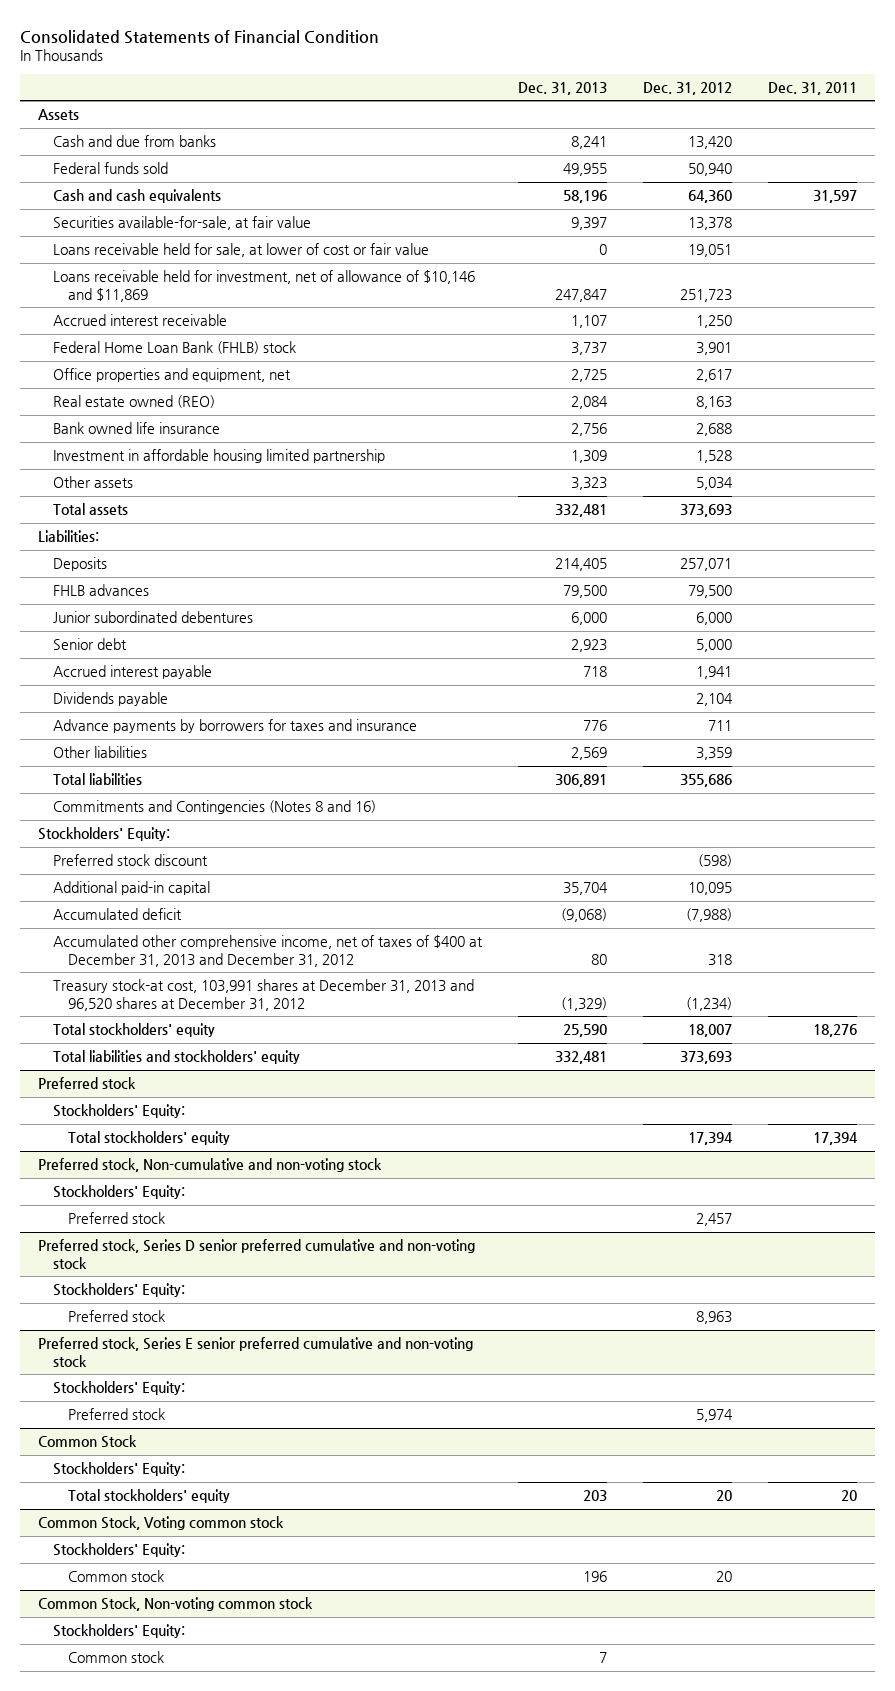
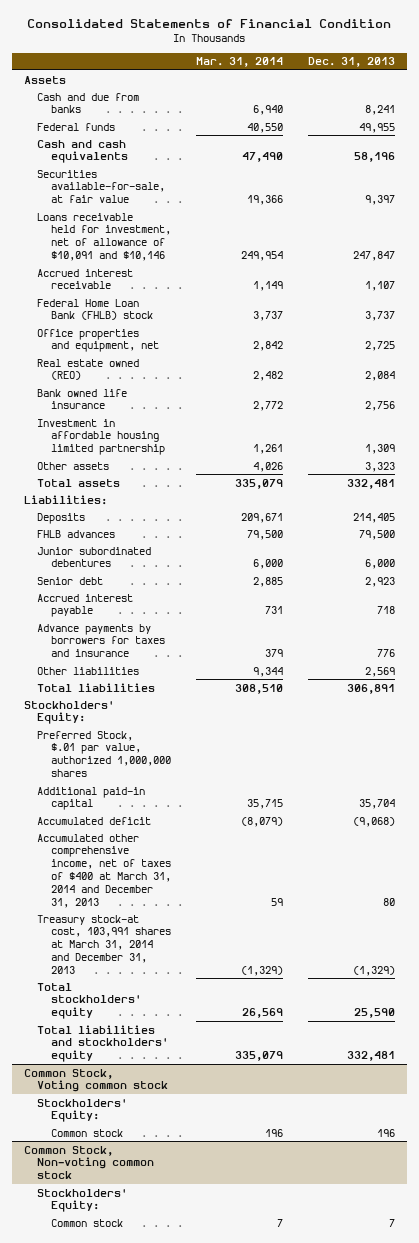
[642,81,732,95] Dec. 31, 2012 -> none
[767,81,857,95] Dec. 31, 2011 -> none
none -> [195,57,283,68] Mar. 31, 2014
[53,162,169,175] Federal funds sold -> [37,122,116,131] Federal funds
[53,243,430,258] Loans receivable held for sale, at lower of cost or fair value -> none
[53,270,476,302] Loans receivable held for investment, net of allowance of $10,146 and $11,869 -> [37,212,171,262] Loans receivable held for investment, net of allowance of $10,091 and $10,146
[53,692,169,707] Dividends payable -> none
[53,800,377,815] Commitments and Contingencies (Notes 8 and 16) -> none
[53,854,209,867] Preferred stock discount -> none
none -> [37,730,171,778] Preferred Stock, $.01 par value, authorized 1,000,000 shares
[53,935,484,967] Accumulated other comprehensive income, net of taxes of $400 at December 31, 2013 and December 31, 2012 -> [37,833,171,908] Accumulated other comprehensive income, net of taxes of $400 at March 31, 2014 and December 31, 2013
[53,979,475,1011] Treasury stock-at cost, 103,991 shares at December 31, 2013 and 96,520 shares at December 31, 2012 -> [37,914,171,974] Treasury stock-at cost, 103,991 shares at March 31, 2014 and December 31, 2013
[38,1077,137,1090] Preferred stock -> none
[53,1104,186,1119] Stockholders' Equity: -> none
[67,1131,230,1146] Total stockholders' equity -> none
[38,1158,383,1173] Preferred stock, Non-cumulative and non-voting stock -> none
[53,1185,186,1200] Stockholders' Equity: -> none
[67,1212,165,1225] Preferred stock -> none
[38,1239,476,1269] Preferred stock, Series D senior preferred cumulative and non-voting stock -> none
[53,1283,186,1298] Stockholders' Equity: -> none
[67,1310,165,1323] Preferred stock -> none
[38,1337,474,1367] Preferred stock, Series E senior preferred cumulative and non-voting stock -> none
[53,1381,186,1396] Stockholders' Equity: -> none
[67,1408,165,1421] Preferred stock -> none
[38,1435,138,1449] Common Stock -> none
[53,1462,186,1477] Stockholders' Equity: -> none
[67,1489,230,1504] Total stockholders' equity -> none

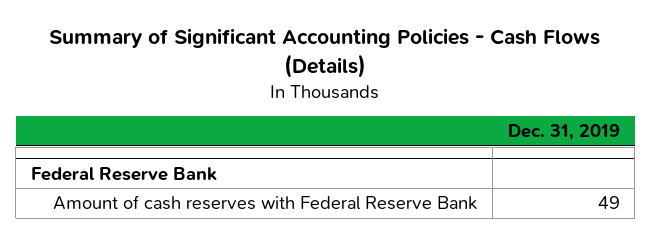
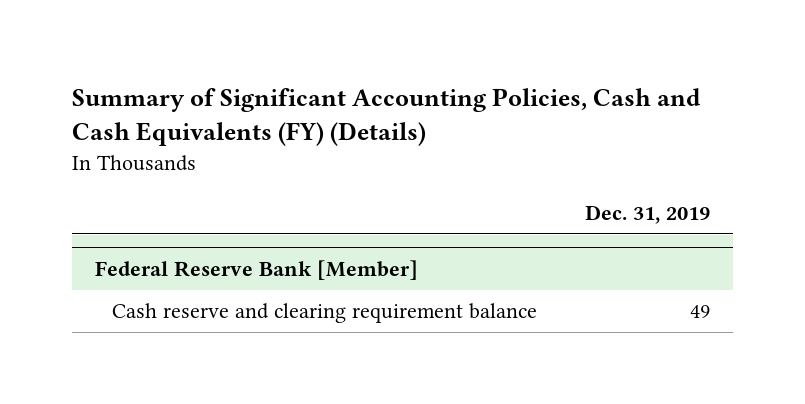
[49,28,601,78] Summary of Significant Accounting Policies - Cash Flows (Details) -> [71,88,701,147] Summary of Significant Accounting Policies, Cash and Cash Equivalents (FY) (Details)
[30,166,217,181] Federal Reserve Bank -> [95,260,419,281] Federal Reserve Bank [Member]
[53,195,478,211] Amount of cash reserves with Federal Reserve Bank -> [112,303,538,324] Cash reserve and clearing requirement balance

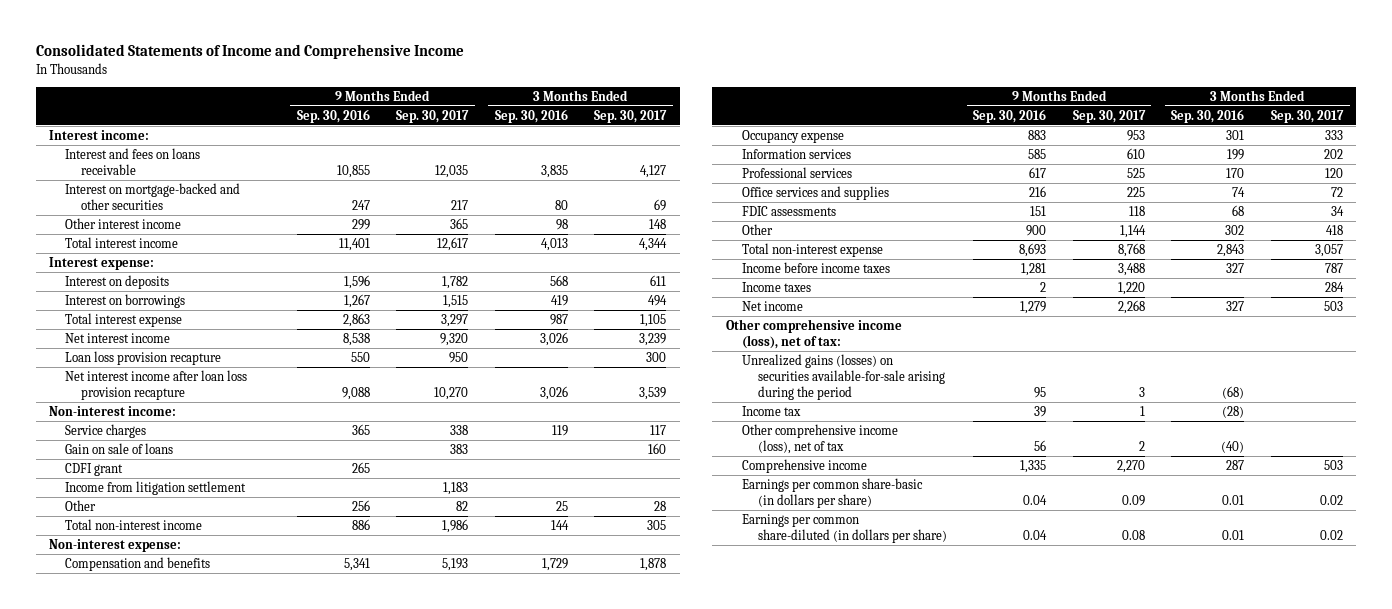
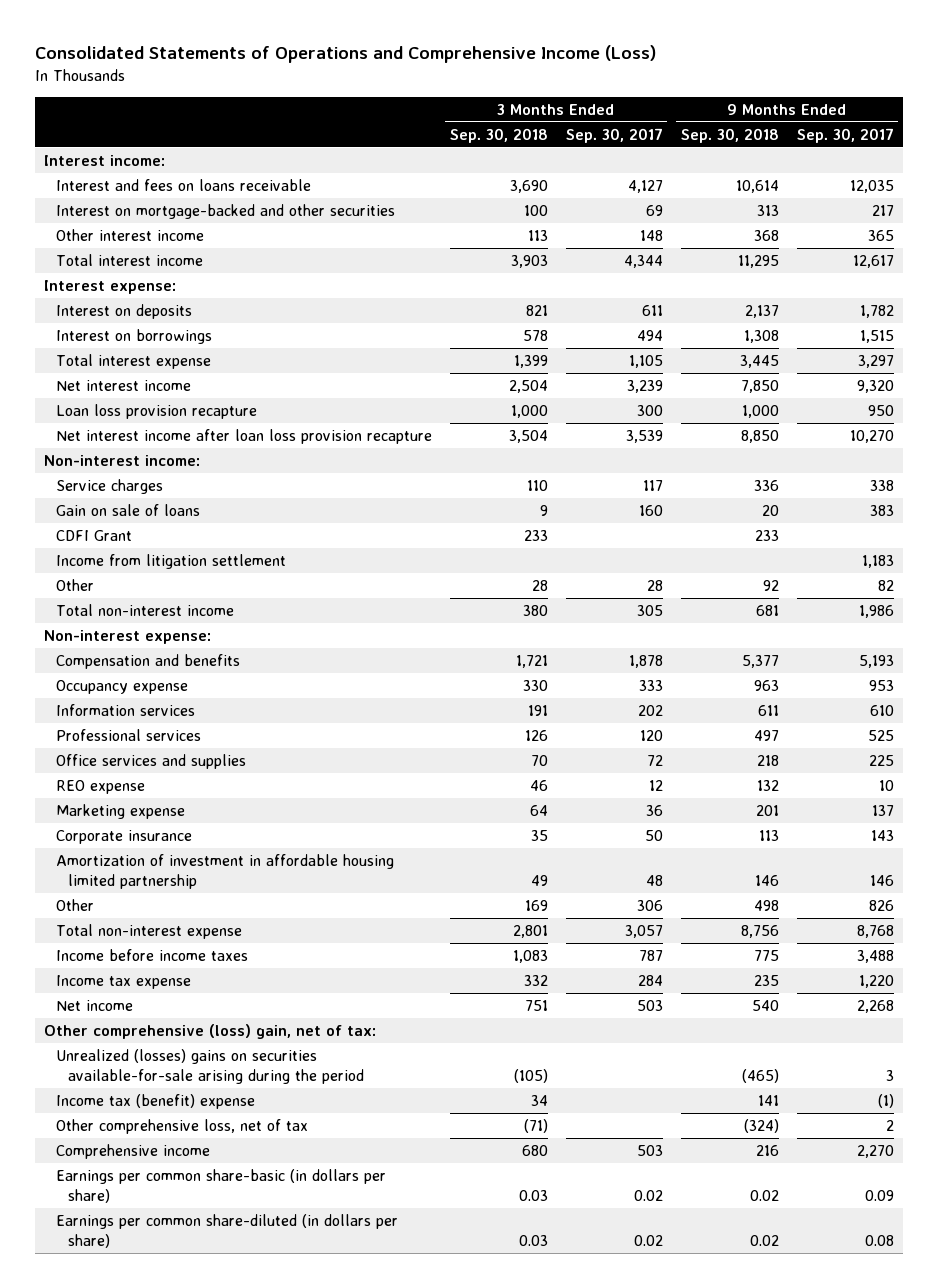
[35,43,464,59] Consolidated Statements of Income and Comprehensive Income -> [34,45,656,64] Consolidated Statements of Operations and Comprehensive Income (Loss)
[296,108,370,123] Sep. 30, 2016 -> none
[494,108,568,123] Sep. 30, 2016 -> none
none -> [449,127,548,143] Sep. 30, 2018
none -> [680,127,779,143] Sep. 30, 2018
[65,462,124,476] CDFI grant -> [55,529,132,541] CDFI Grant
[741,205,836,216] FDIC assessments -> none
none -> [55,779,145,794] REO expense
none -> [55,803,185,819] Marketing expense
none -> [55,829,192,844] Corporate insurance
none -> [55,853,394,889] Amortization of investment in affordable housing limited partnership
[1119,224,1146,238] 1,144 -> [868,899,894,911] 826
[1325,224,1343,235] 418 -> [636,899,663,911] 306
[741,281,811,292] Income taxes -> [55,974,191,989] Income tax expense
[725,318,902,349] Other comprehensive income (loss), net of tax: -> [43,1023,376,1039] Other comprehensive (loss) gain, net of tax:
[741,353,945,400] Unrealized gains (losses) on securities available-for-sale arising during the period -> [55,1048,364,1084] Unrealized (losses) gains on securities available-for-sale arising during the period
[741,405,801,416] Income tax -> [55,1093,255,1109] Income tax (benefit) expense
[1139,405,1145,416] 1 -> [877,1093,894,1108] (1)
[741,423,898,454] Other comprehensive income (loss), net of tax -> [55,1118,308,1134] Other comprehensive loss, net of tax

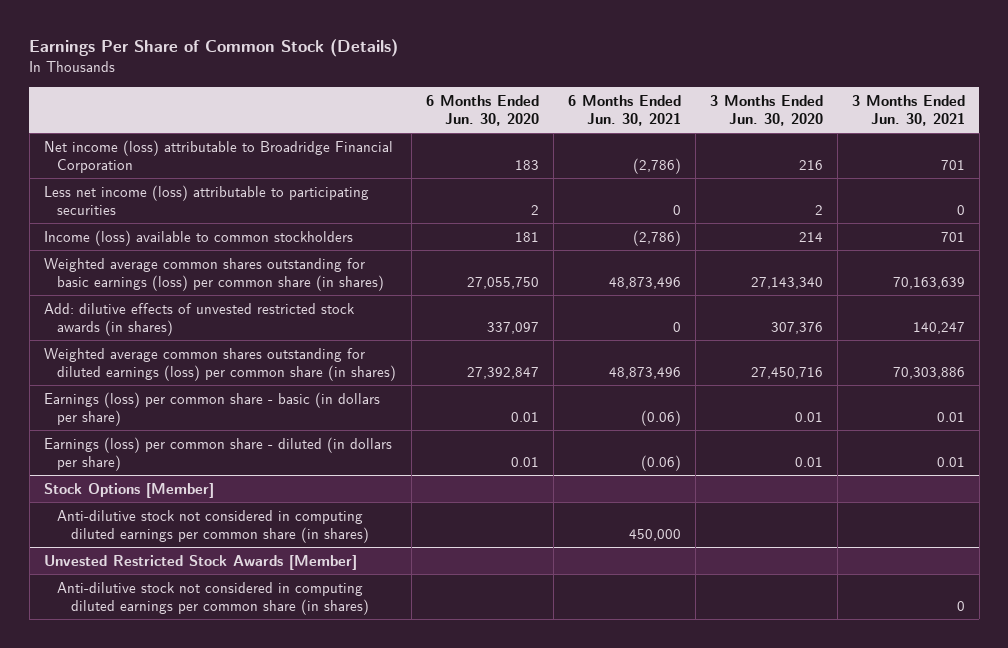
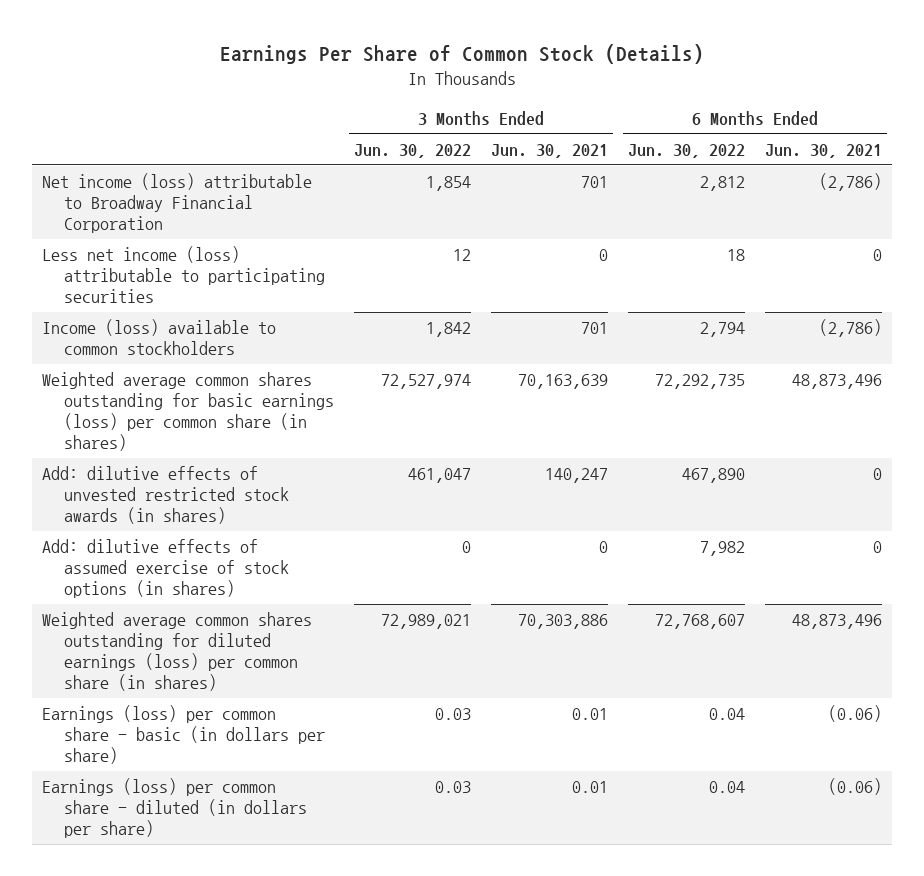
[425,95,539,126] 6 Months Ended Jun. 30, 2020 -> none
[709,95,823,126] 3 Months Ended Jun. 30, 2020 -> none
none -> [353,143,471,158] Jun. 30, 2022
none -> [628,143,746,158] Jun. 30, 2022
[43,139,393,173] Net income (loss) attributable to Broadridge Financial Corporation -> [42,173,313,234] Net income (loss) attributable to Broadway Financial Corporation
none -> [42,539,289,599] Add: dilutive effects of assumed exercise of stock options (in shares)
[43,482,214,498] Stock Options [Member] -> none
[57,509,370,543] Anti-dilutive stock not considered in computing diluted earnings per common share (in shares) -> none
[43,554,357,570] Unvested Restricted Stock Awards [Member] -> none
[57,581,370,615] Anti-dilutive stock not considered in computing diluted earnings per common share (in shares) -> none

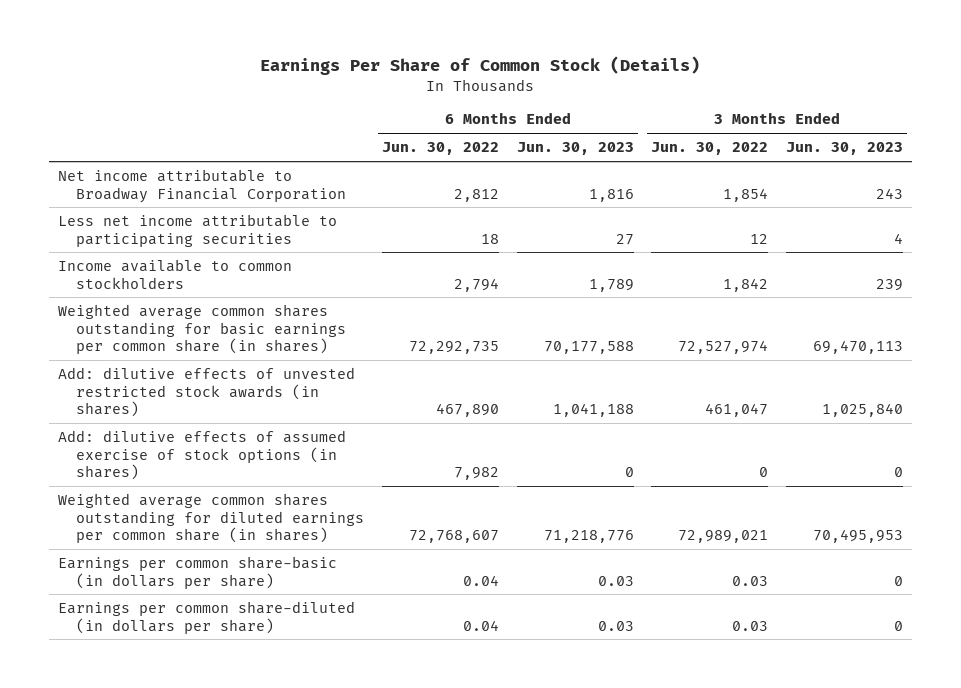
[490,143,608,158] Jun. 30, 2021 -> none
[765,143,883,158] Jun. 30, 2021 -> none
none -> [516,142,634,156] Jun. 30, 2023
none -> [785,142,903,156] Jun. 30, 2023
[42,173,313,234] Net income (loss) attributable to Broadway Financial Corporation -> [57,169,347,203] Net income attributable to Broadway Financial Corporation
[42,246,325,304] Less net income (loss) attributable to participating securities -> [57,214,337,247] Less net income attributable to participating securities
[42,319,277,356] Income (loss) available to common stockholders -> [57,259,292,289] Income available to common stockholders
[42,372,334,452] Weighted average common shares outstanding for basic earnings (loss) per common share (in shares) -> [57,304,347,355] Weighted average common shares outstanding for basic earnings per common share (in shares)
[42,612,313,692] Weighted average common shares outstanding for diluted earnings (loss) per common share (in shares) -> [57,493,365,544] Weighted average common shares outstanding for diluted earnings per common share (in shares)
[42,705,325,765] Earnings (loss) per common share - basic (in dollars per share) -> [57,556,337,589] Earnings per common share-basic (in dollars per share)
[42,778,307,839] Earnings (loss) per common share - diluted (in dollars per share) -> [57,601,355,634] Earnings per common share-diluted (in dollars per share)

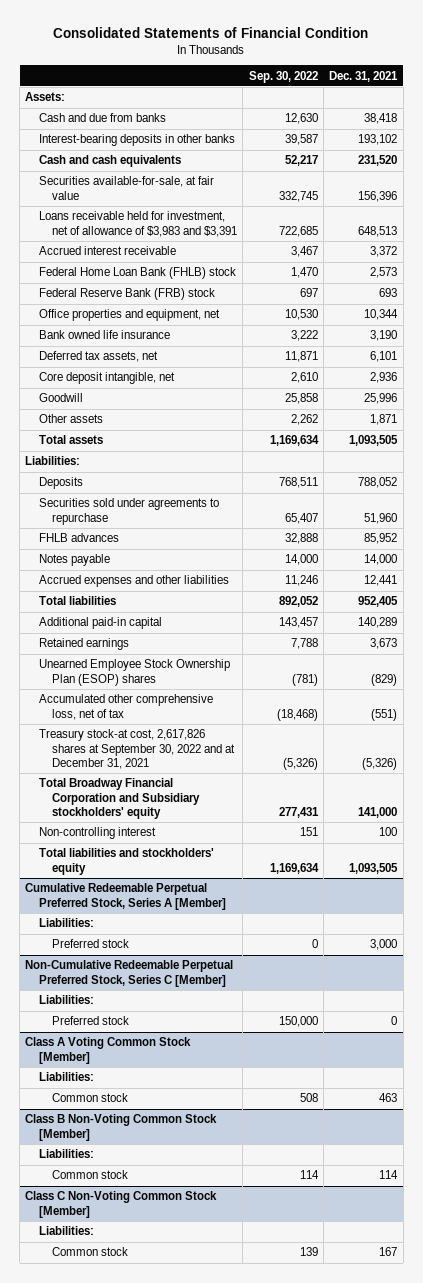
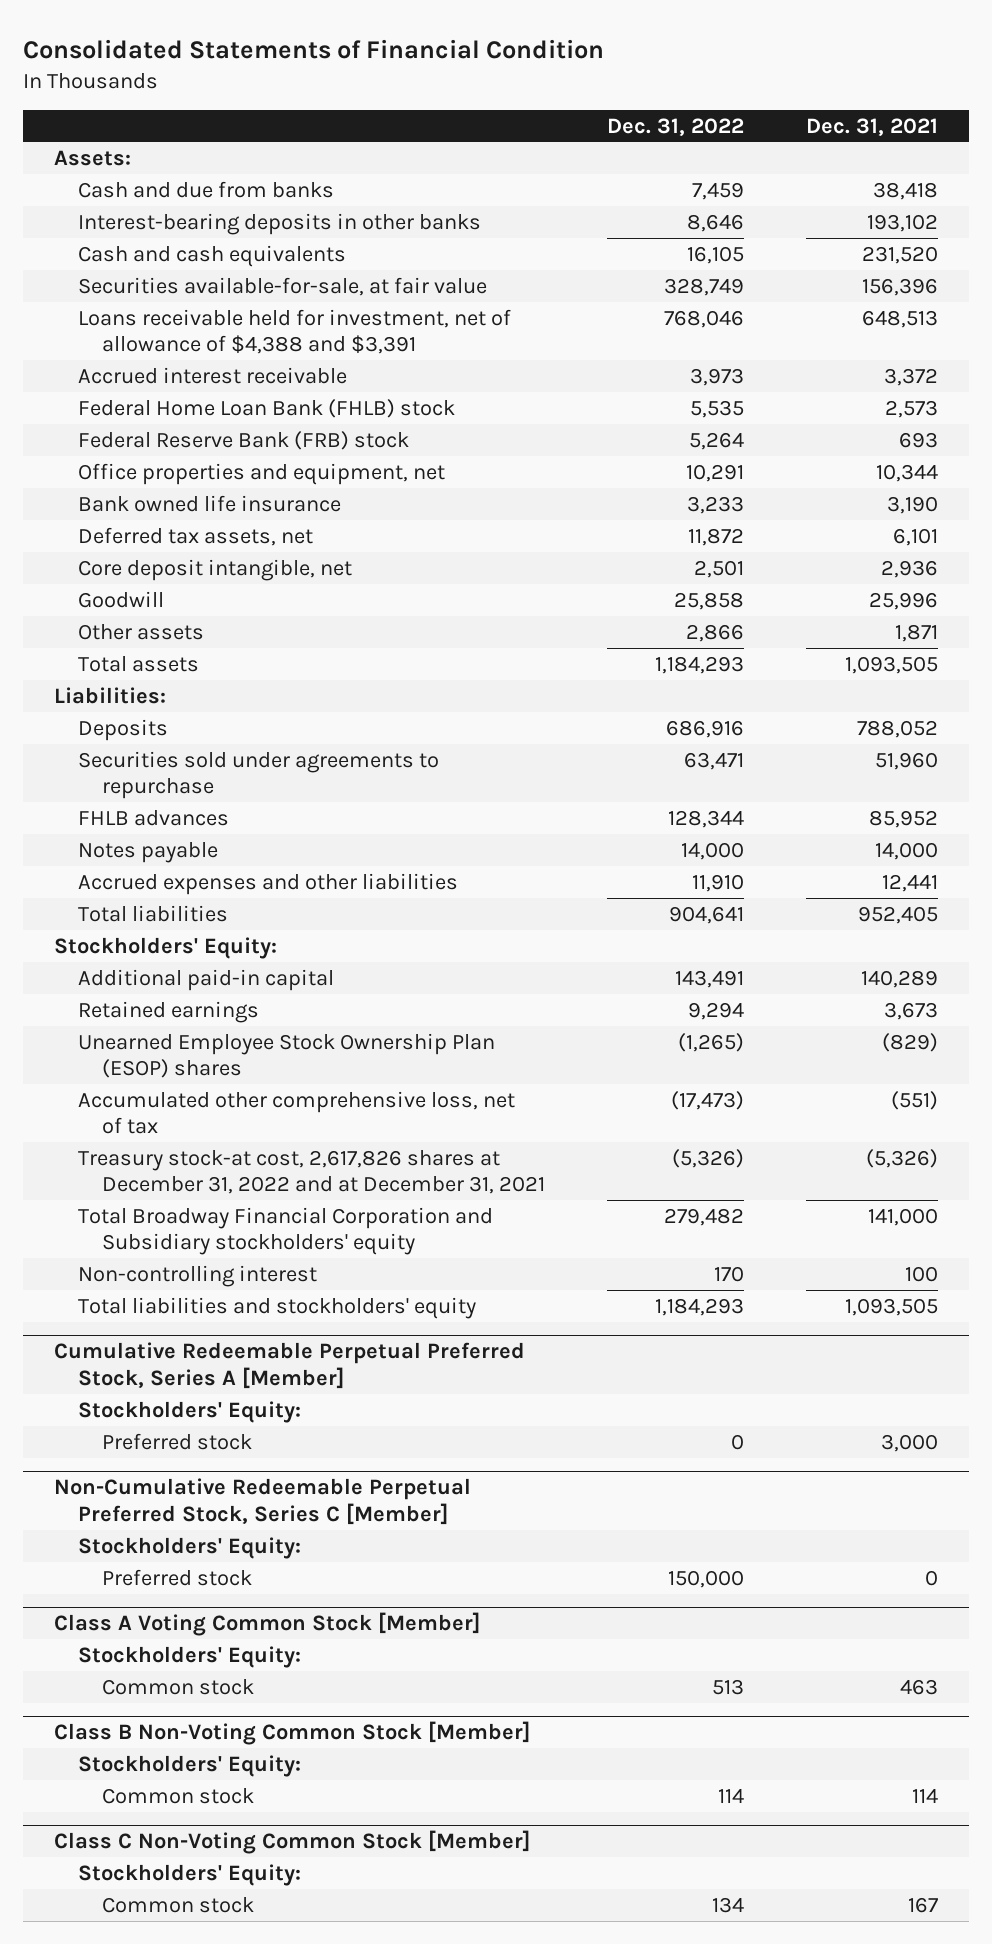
[248,70,318,83] Sep. 30, 2022 -> none
none -> [606,117,744,136] Dec. 31, 2022
[38,211,237,237] Loans receivable held for investment, net of allowance of $3,983 and $3,391 -> [78,308,512,355] Loans receivable held for investment, net of allowance of $4,388 and $3,391
none -> [54,936,278,959] Stockholders' Equity:
[38,729,235,769] Treasury stock-at cost, 2,617,826 shares at September 30, 2022 and at December 31, 2021 -> [78,1149,546,1195] Treasury stock-at cost, 2,617,826 shares at December 31, 2022 and at December 31, 2021
[38,918,94,928] Liabilities: -> none
none -> [78,1400,302,1423] Stockholders' Equity:
[38,995,94,1005] Liabilities: -> none
none -> [78,1536,302,1559] Stockholders' Equity:
[38,1072,94,1082] Liabilities: -> none
none -> [78,1645,302,1668] Stockholders' Equity:
[38,1149,94,1159] Liabilities: -> none
none -> [78,1754,302,1777] Stockholders' Equity:
[38,1226,94,1236] Liabilities: -> none
none -> [78,1863,302,1886] Stockholders' Equity:

